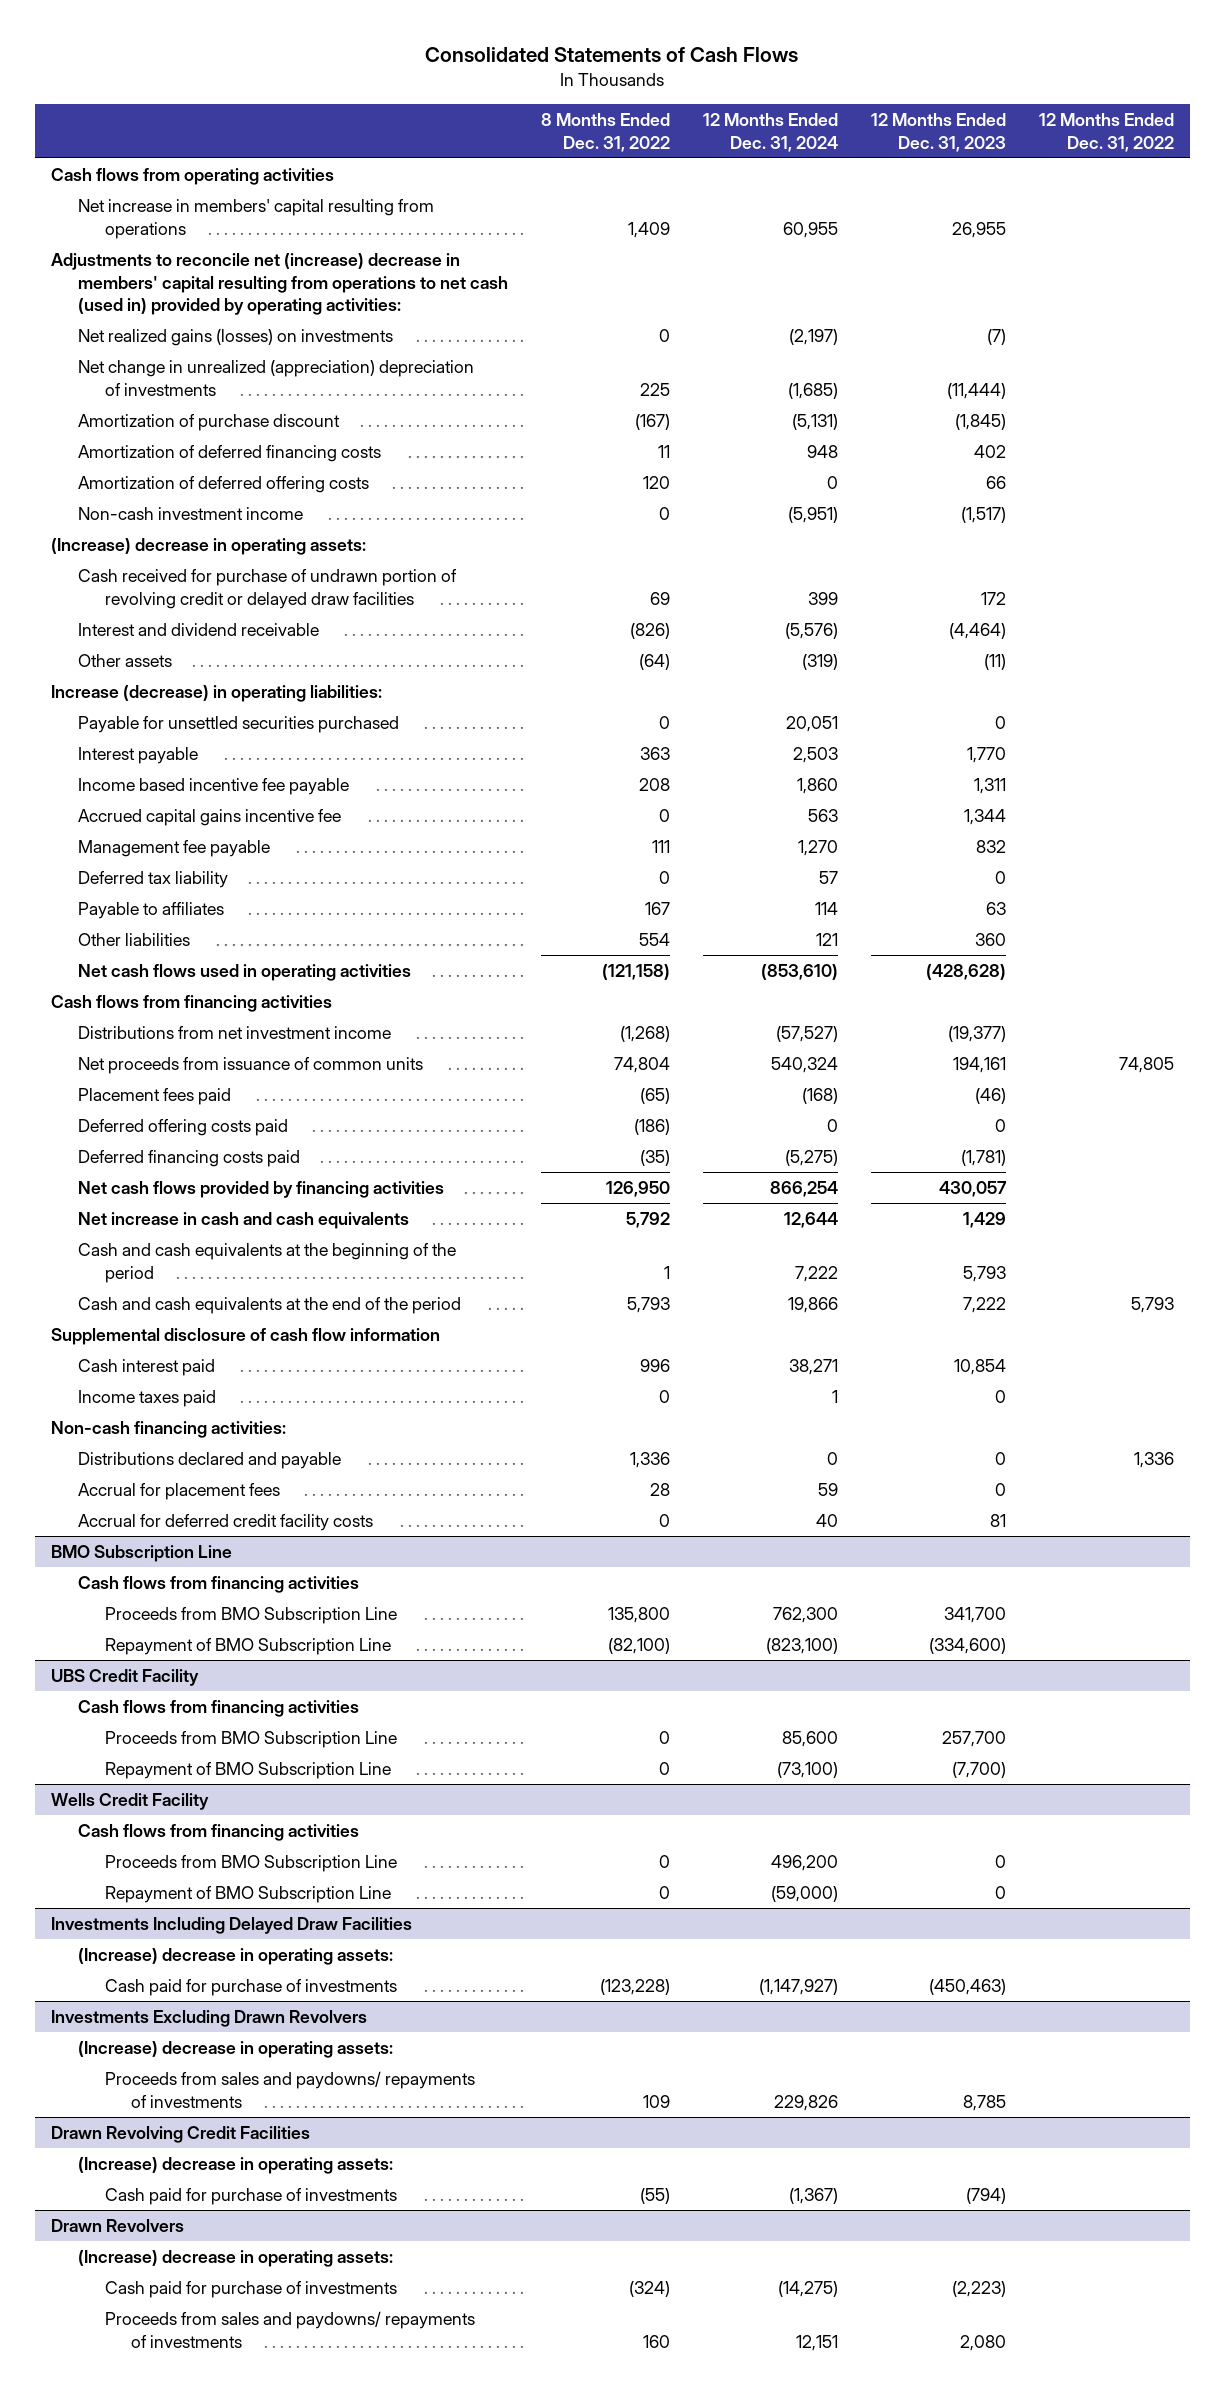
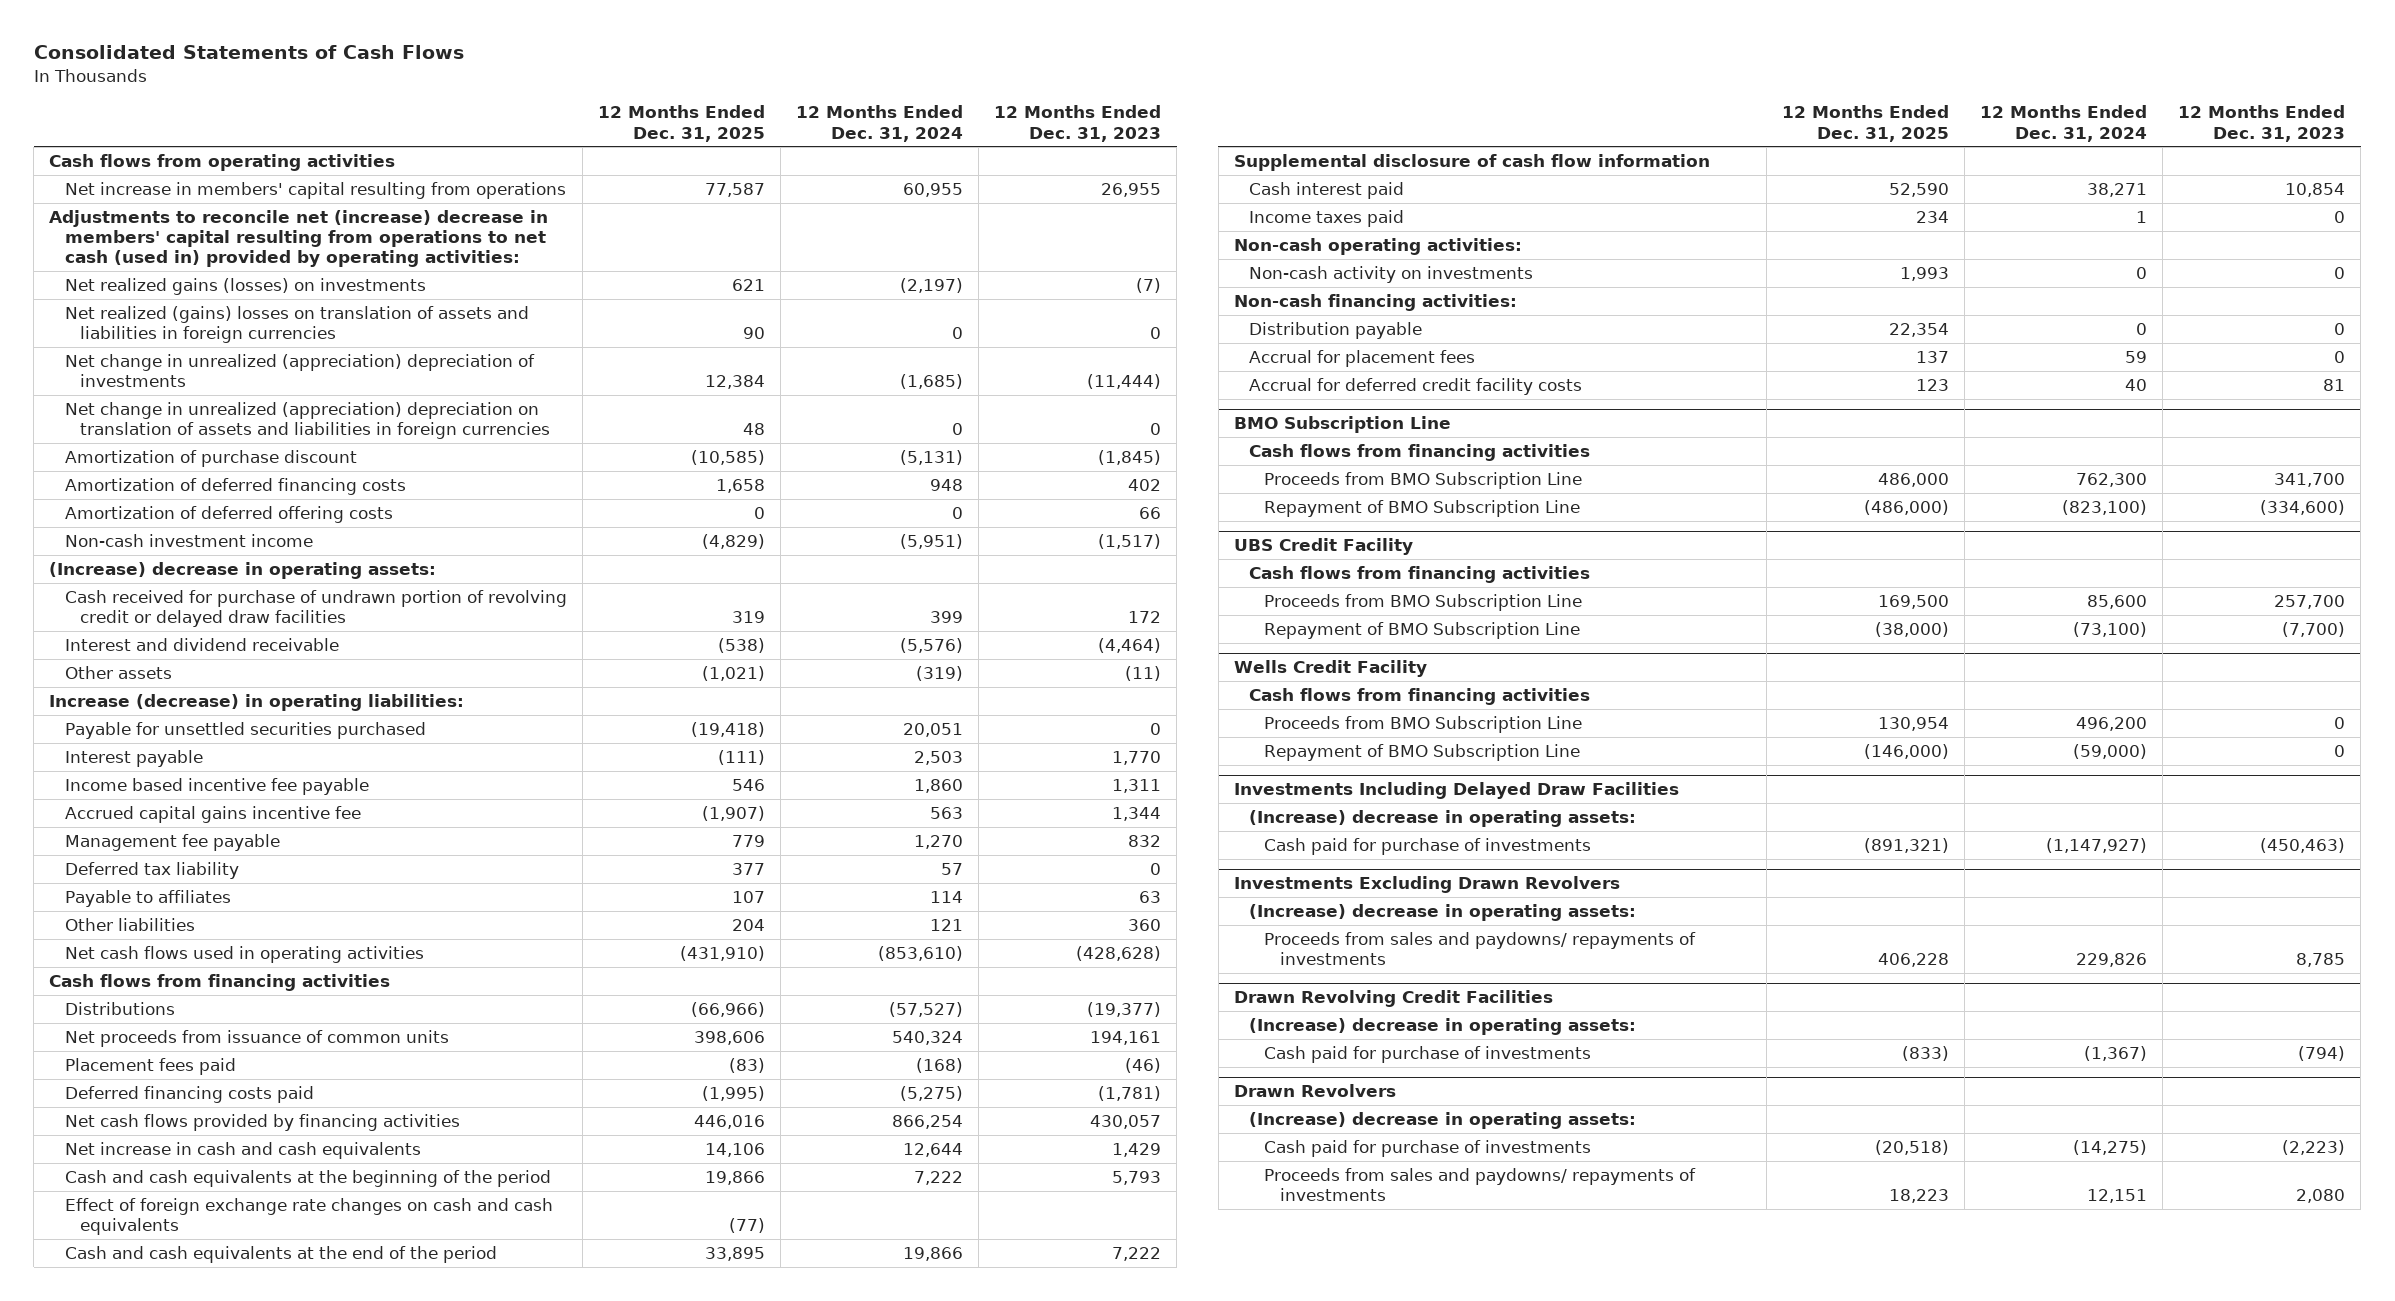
[540,113,670,152] 8 Months Ended Dec. 31, 2022 -> none
[1038,113,1174,152] 12 Months Ended Dec. 31, 2022 -> none
none -> [597,105,765,142] 12 Months Ended Dec. 31, 2025
none -> [64,305,529,344] Net realized (gains) losses on translation of assets and liabilities in foreign currencies
none -> [64,401,551,440] Net change in unrealized (appreciation) depreciation on translation of assets and liabilities in foreign currencies
[77,1026,391,1040] Distributions from net investment income -> [64,1001,175,1015] Distributions
[77,1119,288,1137] Deferred offering costs paid -> none
none -> [64,1197,553,1236] Effect of foreign exchange rate changes on cash and cash equivalents
none -> [1233,237,1522,255] Non-cash operating activities:
none -> [1248,265,1533,283] Non-cash activity on investments
[77,1452,341,1470] Distributions declared and payable -> [1248,321,1422,339] Distribution payable

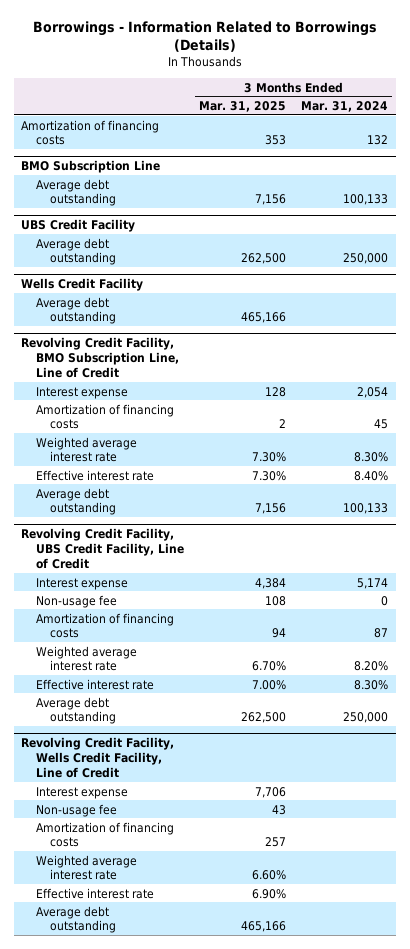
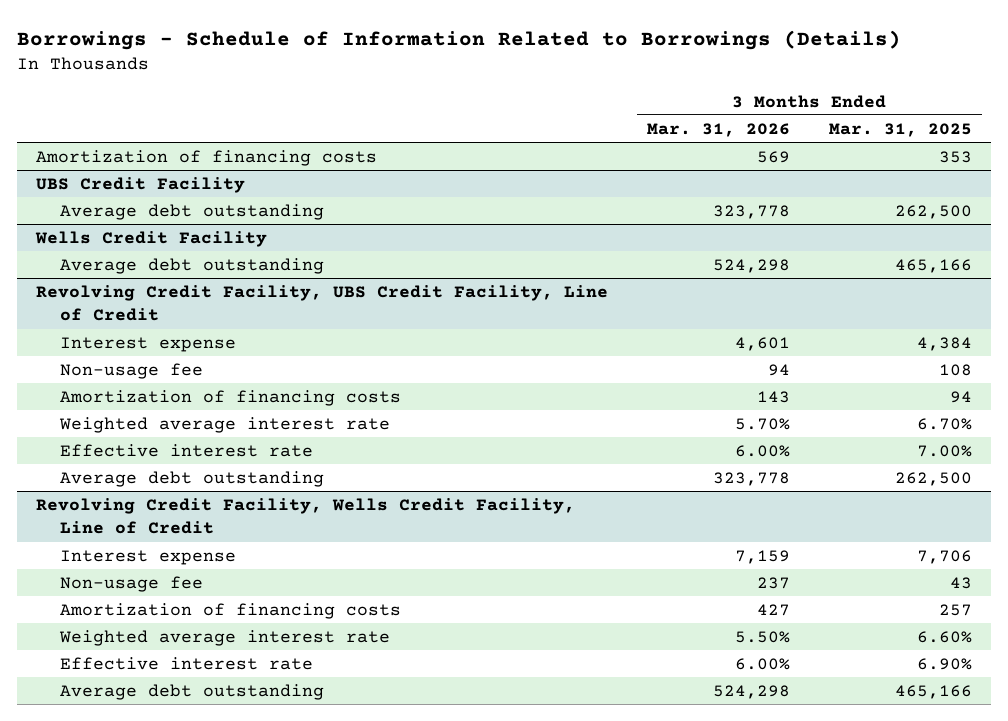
[32,20,377,53] Borrowings - Information Related to Borrowings (Details) -> [16,29,901,50] Borrowings - Schedule of Information Related to Borrowings (Details)
[301,100,389,112] Mar. 31, 2024 -> none
none -> [647,122,791,137] Mar. 31, 2026
[21,159,161,173] BMO Subscription Line -> none
[35,178,117,207] Average debt outstanding -> none
[21,336,179,378] Revolving Credit Facility, BMO Subscription Line, Line of Credit -> none
[35,386,128,399] Interest expense -> none
[35,403,174,430] Amortization of financing costs -> none
[35,436,137,463] Weighted average interest rate -> none
[35,469,154,481] Effective interest rate -> none
[35,487,117,516] Average debt outstanding -> none

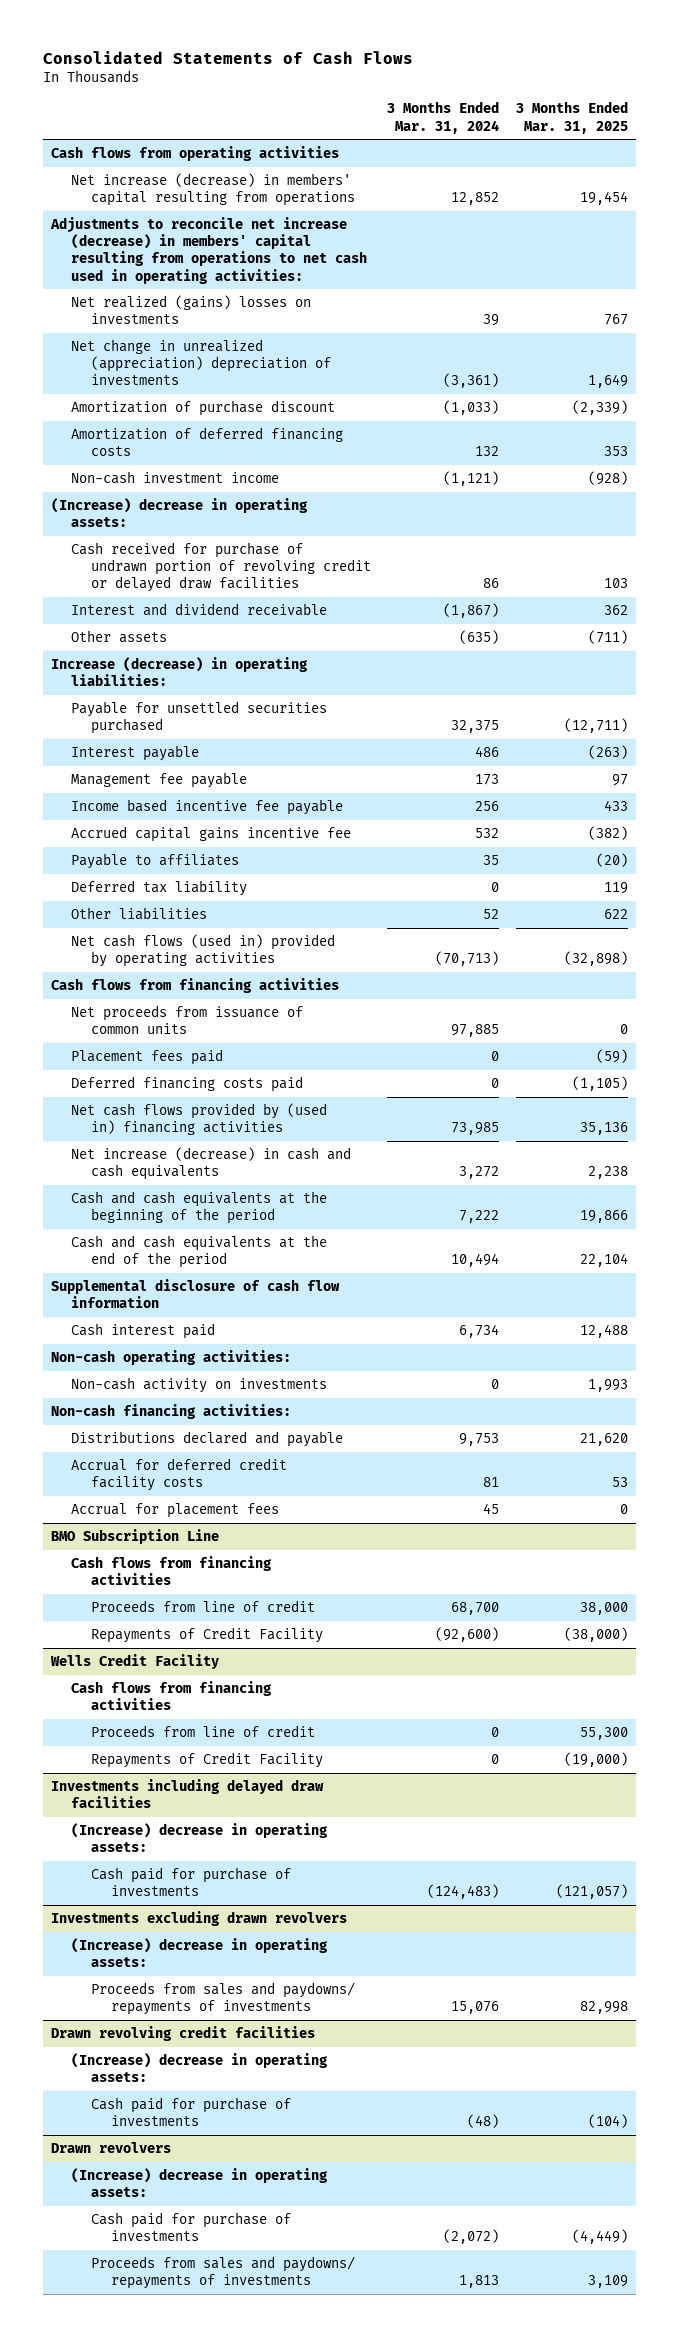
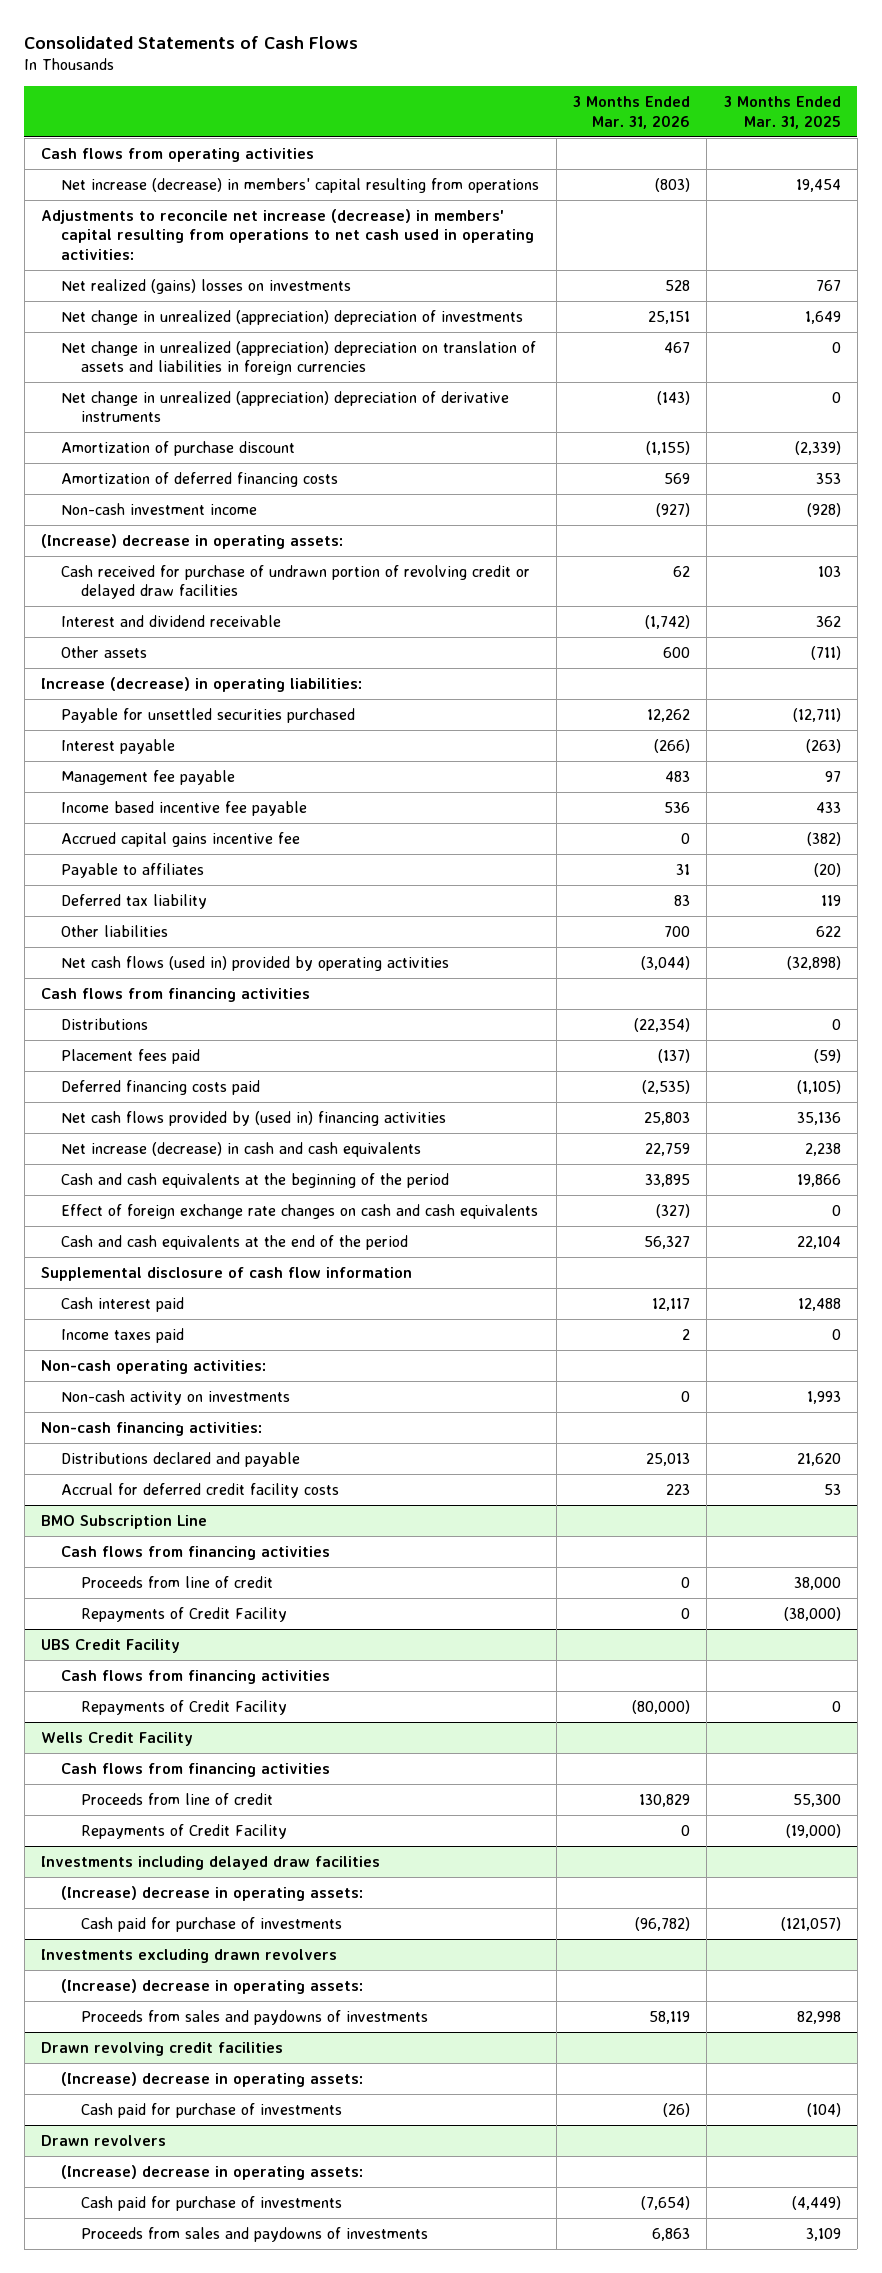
[387,101,500,134] 3 Months Ended Mar. 31, 2024 -> none
none -> [572,96,690,129] 3 Months Ended Mar. 31, 2026
none -> [61,340,537,376] Net change in unrealized (appreciation) depreciation on translation of assets and liabilities in foreign currencies
none -> [61,390,510,423] Net change in unrealized (appreciation) depreciation of derivative instruments
[71,1004,304,1035] Net proceeds from issuance of common units -> none
none -> [61,1017,149,1030] Distributions
none -> [61,1203,539,1219] Effect of foreign exchange rate changes on cash and cash equivalents
none -> [61,1327,185,1343] Income taxes paid
[71,1502,280,1518] Accrual for placement fees -> none
none -> [41,1638,181,1653] UBS Credit Facility
none -> [61,1669,331,1684] Cash flows from financing activities
none -> [81,1699,288,1715] Repayments of Credit Facility
[91,1981,356,2016] Proceeds from sales and paydowns/ repayments of investments -> [81,2009,429,2025] Proceeds from sales and paydowns of investments
[91,2255,356,2290] Proceeds from sales and paydowns/ repayments of investments -> [81,2226,429,2242] Proceeds from sales and paydowns of investments

